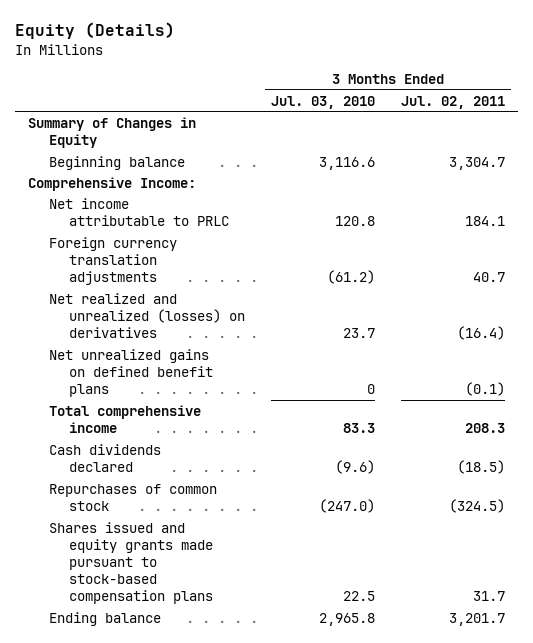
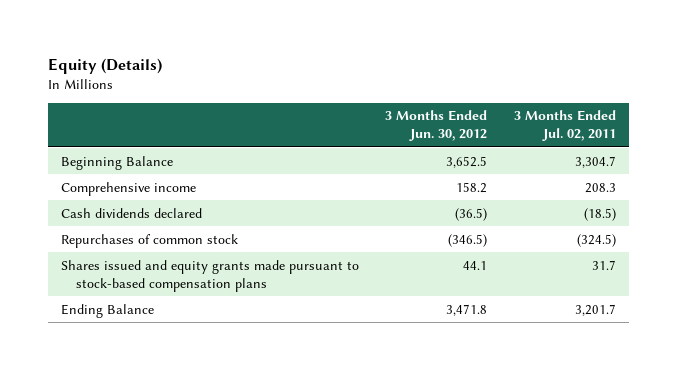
[270,95,375,109] Jul. 03, 2010 -> none
none -> [385,110,488,142] 3 Months Ended Jun. 30, 2012
[28,116,197,148] Summary of Changes in Equity -> none
[28,176,197,191] Comprehensive Income: -> none
[48,197,230,226] Net income attributable to PRLC -> none
[48,236,177,286] Foreign currency translation adjustments -> none
[48,292,246,339] Net realized and unrealized (losses) on derivatives -> none
[48,348,214,398] Net unrealized gains on defined benefit plans -> none
[48,155,185,170] Beginning balance -> [61,155,174,170] Beginning Balance
[48,404,201,433] Total comprehensive income -> [61,181,197,196] Comprehensive income
[48,611,161,626] Ending balance -> [61,303,155,318] Ending Balance

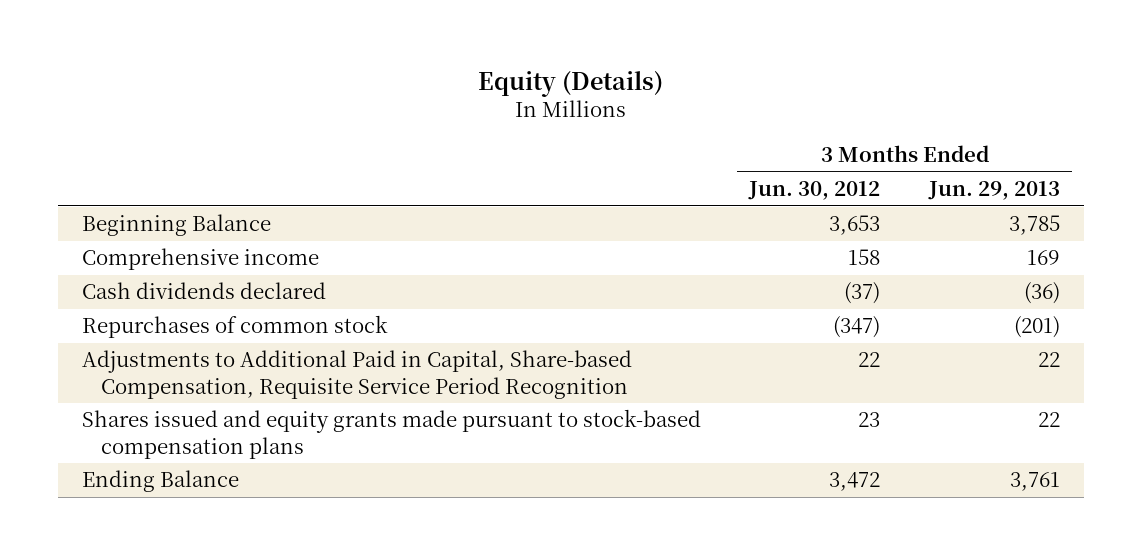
[513,110,616,142] 3 Months Ended Jul. 02, 2011 -> none
none -> [927,181,1060,201] Jun. 29, 2013
[446,155,488,168] 3,652.5 -> [829,215,881,236] 3,653
[456,181,488,193] 158.2 -> [848,249,881,266] 158
[455,207,488,221] (36.5) -> [844,282,881,305] (37)
[448,233,488,247] (346.5) -> [833,316,881,339] (347)
none -> [82,350,633,399] Adjustments to Additional Paid in Capital, Share-based Compensation, Requisite Service Period Recognition
[463,260,488,270] 44.1 -> [858,412,881,428] 23
[446,303,488,316] 3,471.8 -> [829,472,881,492] 3,472

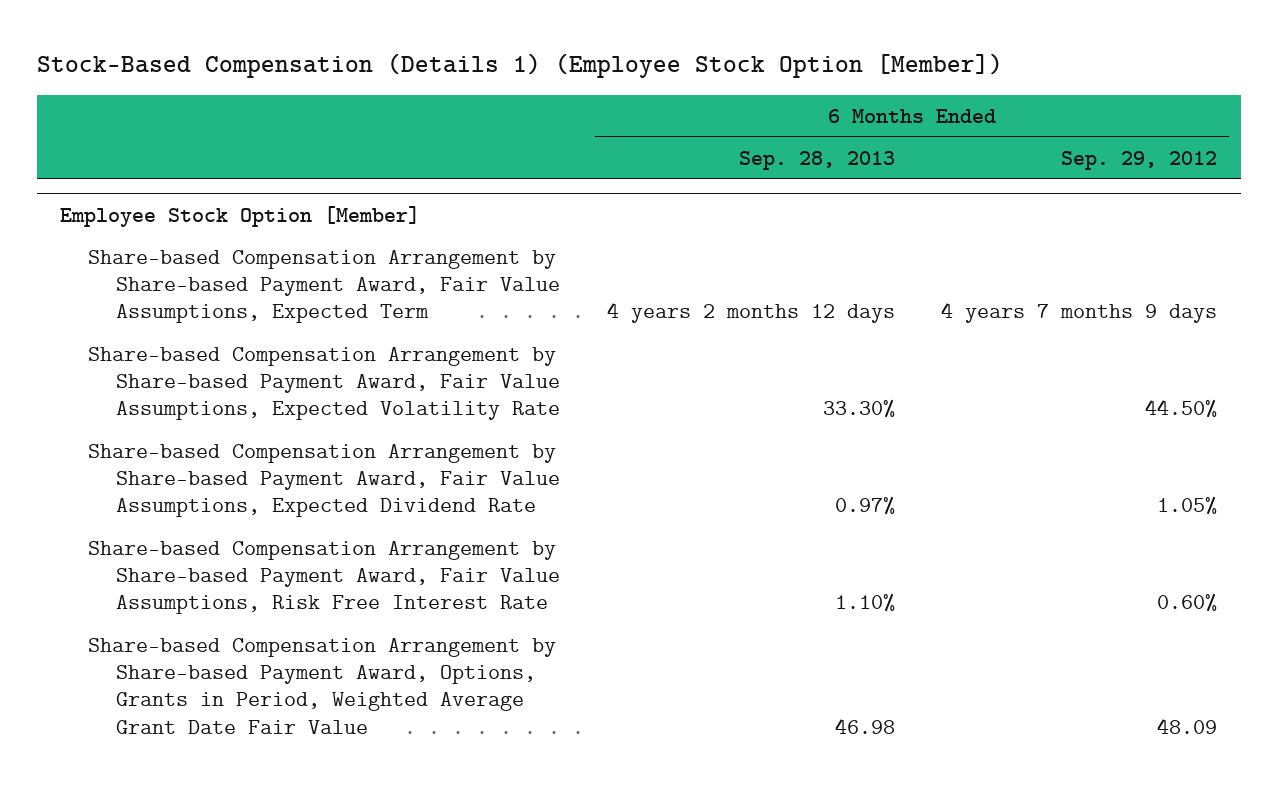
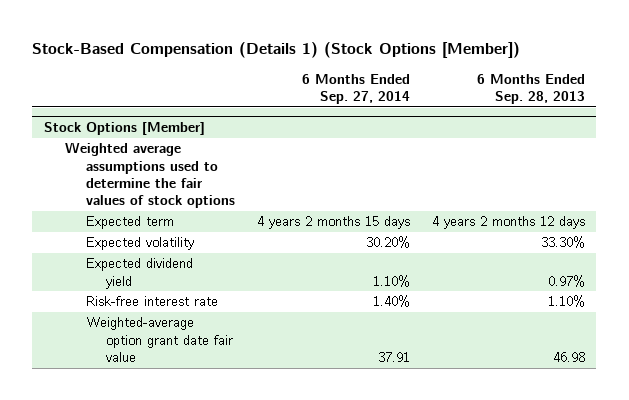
[37,53,1004,79] Stock-Based Compensation (Details 1) (Employee Stock Option [Member]) -> [32,42,521,59] Stock-Based Compensation (Details 1) (Stock Options [Member])
[1061,150,1218,170] Sep. 29, 2012 -> none
none -> [301,73,410,105] 6 Months Ended Sep. 27, 2014
[60,205,421,227] Employee Stock Option [Member] -> [43,122,205,136] Stock Options [Member]
none -> [64,142,235,209] Weighted average assumptions used to determine the fair values of stock options
[88,249,561,324] Share-based Compensation Arrangement by Share-based Payment Award, Fair Value Assumptions, Expected Term -> [85,216,174,230] Expected term
[88,346,561,421] Share-based Compensation Arrangement by Share-based Payment Award, Fair Value Assumptions, Expected Volatility Rate -> [85,237,194,251] Expected volatility
[88,443,561,518] Share-based Compensation Arrangement by Share-based Payment Award, Fair Value Assumptions, Expected Dividend Rate -> [85,258,193,289] Expected dividend yield
[88,540,561,615] Share-based Compensation Arrangement by Share-based Payment Award, Fair Value Assumptions, Risk Free Interest Rate -> [85,296,218,307] Risk-free interest rate
[88,637,557,734] Share-based Compensation Arrangement by Share-based Payment Award, Options, Grants in Period, Weighted Average Grant Date Fair Value -> [85,317,234,362] Weighted-average option grant date fair value

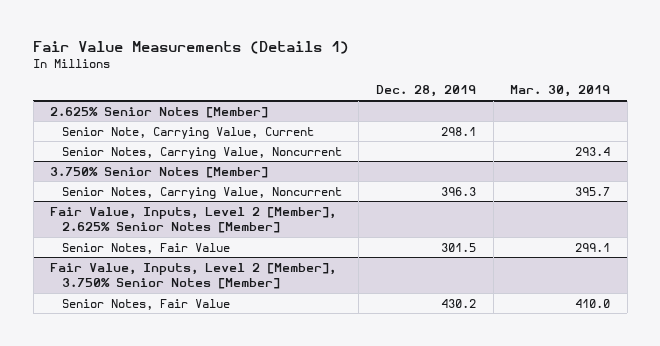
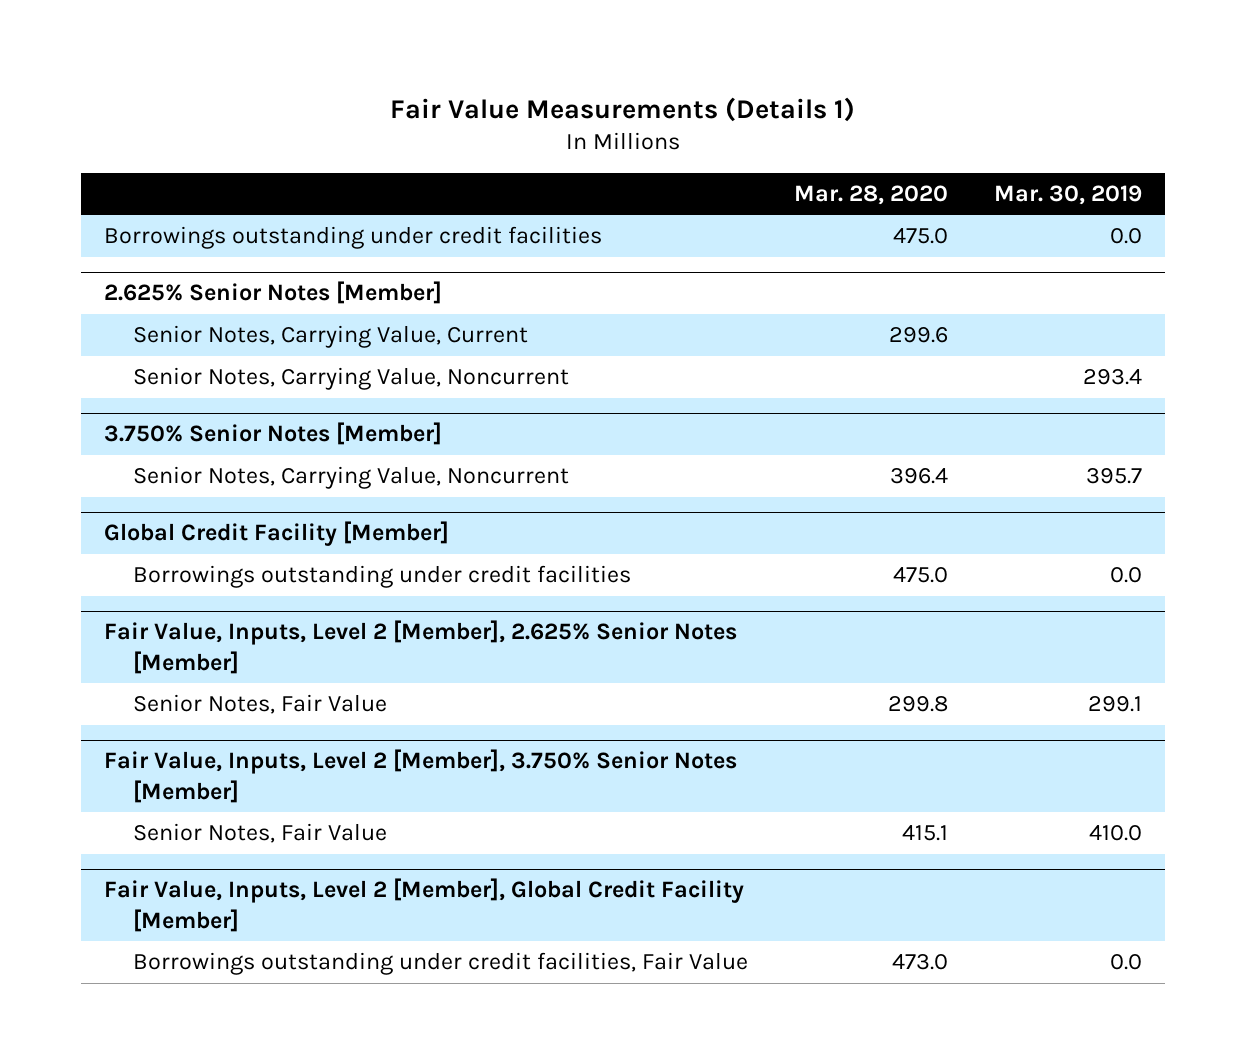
[375,85,476,98] Dec. 28, 2019 -> none
none -> [794,184,949,205] Mar. 28, 2020
none -> [103,226,602,250] Borrowings outstanding under credit facilities
[61,126,314,139] Senior Note, Carrying Value, Current -> [133,325,529,349] Senior Notes, Carrying Value, Current
none -> [103,521,449,547] Global Credit Facility [Member]
none -> [133,565,632,589] Borrowings outstanding under credit facilities
none -> [103,878,744,932] Fair Value, Inputs, Level 2 [Member], Global Credit Facility [Member]
none -> [133,952,749,976] Borrowings outstanding under credit facilities, Fair Value

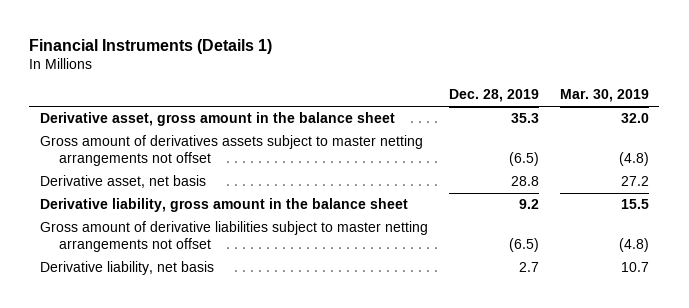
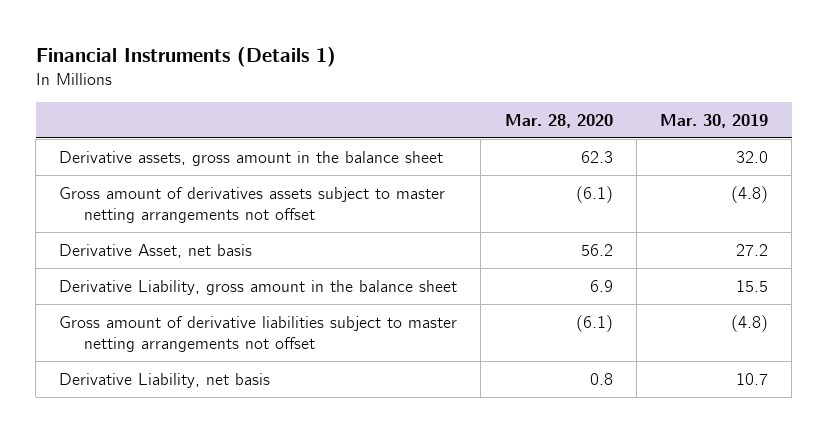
[448,89,539,103] Dec. 28, 2019 -> none
none -> [504,114,613,129] Mar. 28, 2020
[39,112,395,127] Derivative asset, gross amount in the balance sheet -> [59,150,444,166] Derivative assets, gross amount in the balance sheet
[39,175,206,189] Derivative asset, net basis -> [59,243,253,258] Derivative Asset, net basis
[39,198,408,213] Derivative liability, gross amount in the balance sheet -> [59,279,458,295] Derivative Liability, gross amount in the balance sheet
[39,261,214,276] Derivative liability, net basis -> [59,372,271,388] Derivative Liability, net basis

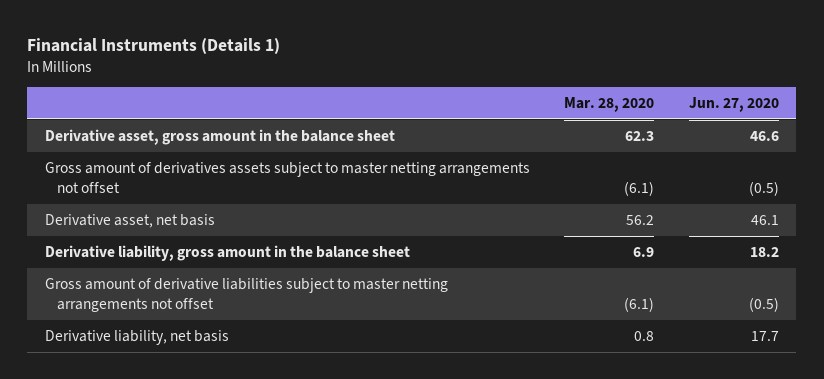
[659,114,768,129] Mar. 30, 2019 -> none
none -> [689,96,780,112] Jun. 27, 2020
[59,150,444,166] Derivative assets, gross amount in the balance sheet -> [44,128,395,145] Derivative asset, gross amount in the balance sheet
[59,243,253,258] Derivative Asset, net basis -> [44,213,215,228] Derivative asset, net basis
[59,279,458,295] Derivative Liability, gross amount in the balance sheet -> [44,244,410,261] Derivative liability, gross amount in the balance sheet
[59,372,271,388] Derivative Liability, net basis -> [44,329,229,345] Derivative liability, net basis

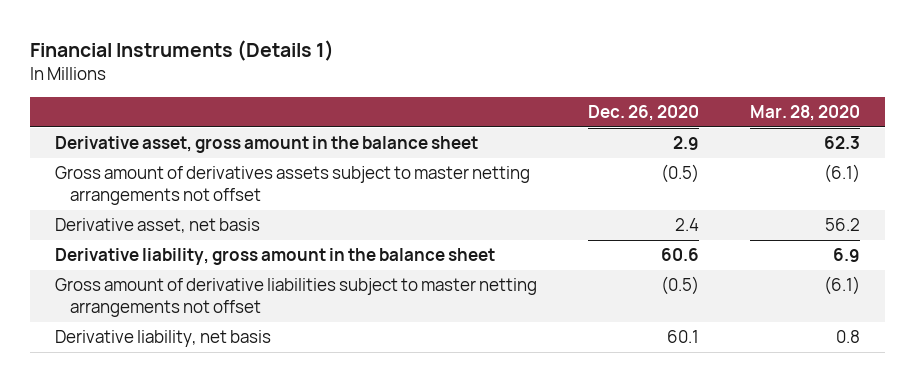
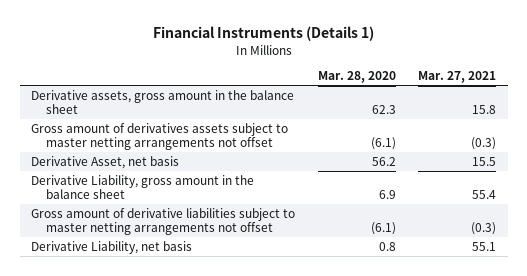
[587,105,699,122] Dec. 26, 2020 -> none
none -> [418,71,497,84] Mar. 27, 2021
[55,136,479,154] Derivative asset, gross amount in the balance sheet -> [31,89,295,115] Derivative assets, gross amount in the balance sheet
[55,218,261,234] Derivative asset, net basis -> [31,155,180,169] Derivative Asset, net basis
[55,248,496,266] Derivative liability, gross amount in the balance sheet -> [31,174,255,200] Derivative Liability, gross amount in the balance sheet
[55,330,272,348] Derivative liability, net basis -> [31,240,193,254] Derivative Liability, net basis

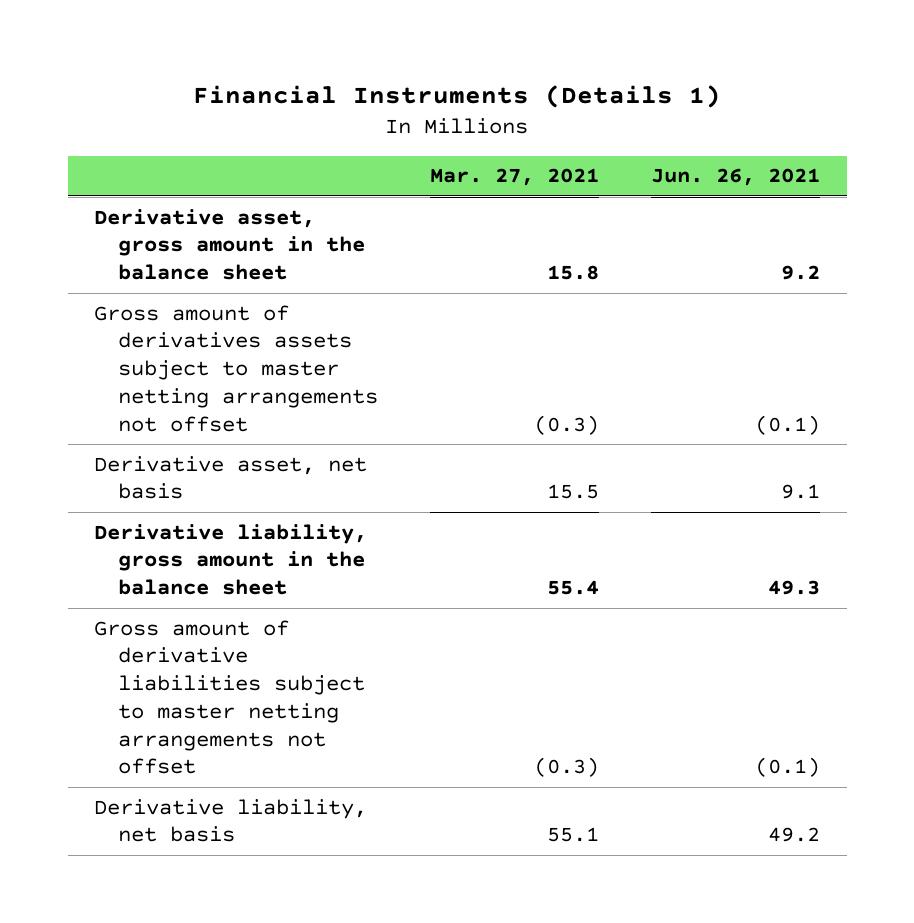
[317,71,396,84] Mar. 28, 2020 -> none
none -> [651,168,821,187] Jun. 26, 2021
[31,89,295,115] Derivative assets, gross amount in the balance sheet -> [93,208,365,281] Derivative asset, gross amount in the balance sheet
[31,155,180,169] Derivative Asset, net basis -> [93,455,367,500] Derivative asset, net basis
[31,174,255,200] Derivative Liability, gross amount in the balance sheet -> [93,523,367,596] Derivative liability, gross amount in the balance sheet
[31,240,193,254] Derivative Liability, net basis -> [93,798,367,843] Derivative liability, net basis

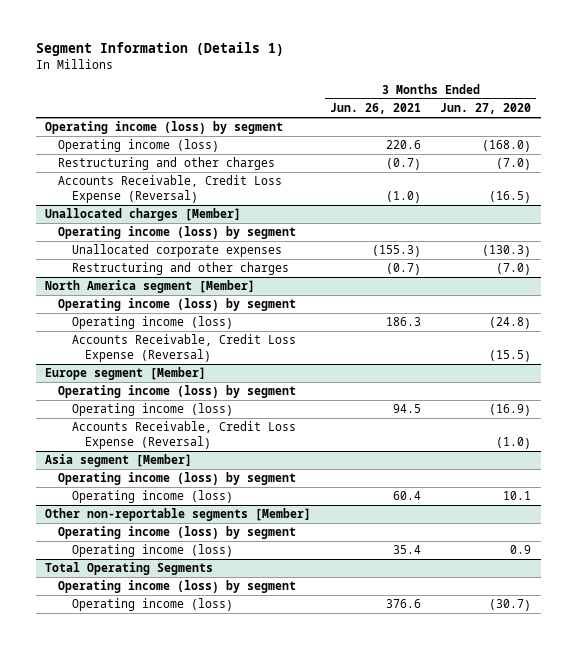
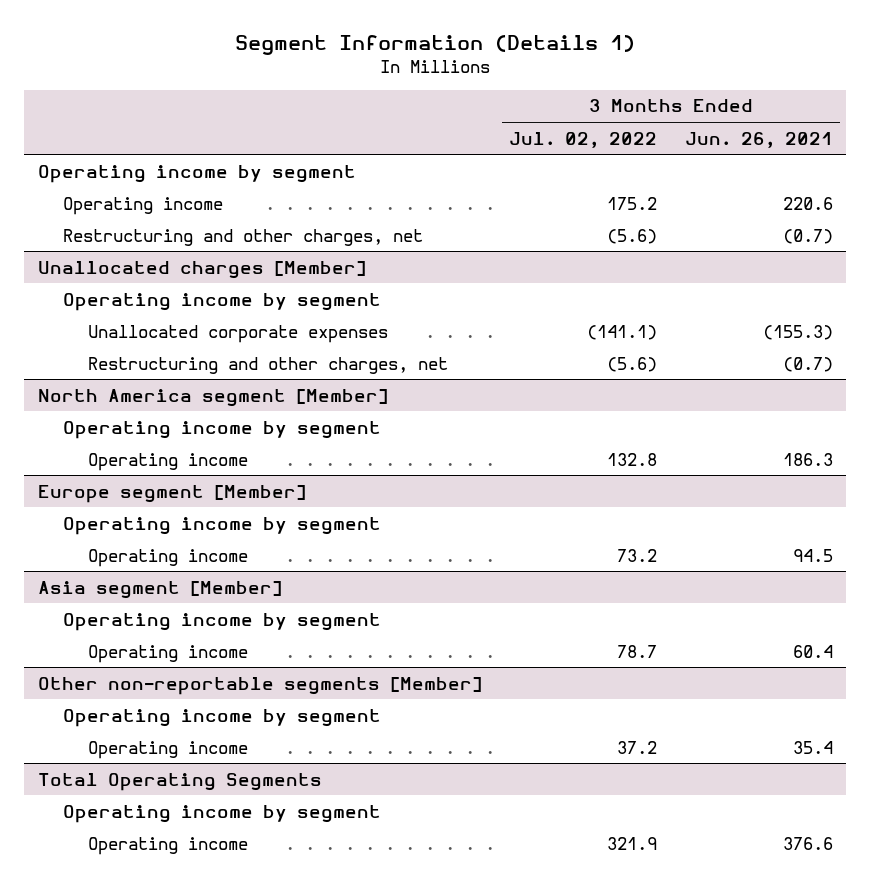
[440,102,532,114] Jun. 27, 2020 -> none
none -> [509,131,658,148] Jul. 02, 2022
[58,175,283,203] Accounts Receivable, Credit Loss Expense (Reversal) -> none
[45,121,284,135] Operating income (loss) by segment -> [37,164,356,183] Operating income by segment
[58,139,220,153] Operating income (loss) -> [62,196,223,215] Operating income
[58,157,276,171] Restructuring and other charges -> [62,228,423,246] Restructuring and other charges, net
[58,226,297,240] Operating income (loss) by segment -> [62,292,381,311] Operating income by segment
[71,262,289,276] Restructuring and other charges -> [87,356,448,374] Restructuring and other charges, net
[71,334,296,362] Accounts Receivable, Credit Loss Expense (Reversal) -> none
[58,298,297,312] Operating income (loss) by segment -> [62,420,381,439] Operating income by segment
[71,316,233,330] Operating income (loss) -> [87,452,248,471] Operating income
[71,421,296,449] Accounts Receivable, Credit Loss Expense (Reversal) -> none
[58,385,297,399] Operating income (loss) by segment -> [62,516,381,535] Operating income by segment
[71,403,233,417] Operating income (loss) -> [87,548,248,567] Operating income
[58,472,297,486] Operating income (loss) by segment -> [62,612,381,631] Operating income by segment
[71,490,233,504] Operating income (loss) -> [87,644,248,663] Operating income
[58,526,297,540] Operating income (loss) by segment -> [62,708,381,727] Operating income by segment
[71,544,233,558] Operating income (loss) -> [87,740,248,759] Operating income
[58,580,297,594] Operating income (loss) by segment -> [62,804,381,823] Operating income by segment
[71,598,233,612] Operating income (loss) -> [87,836,248,855] Operating income

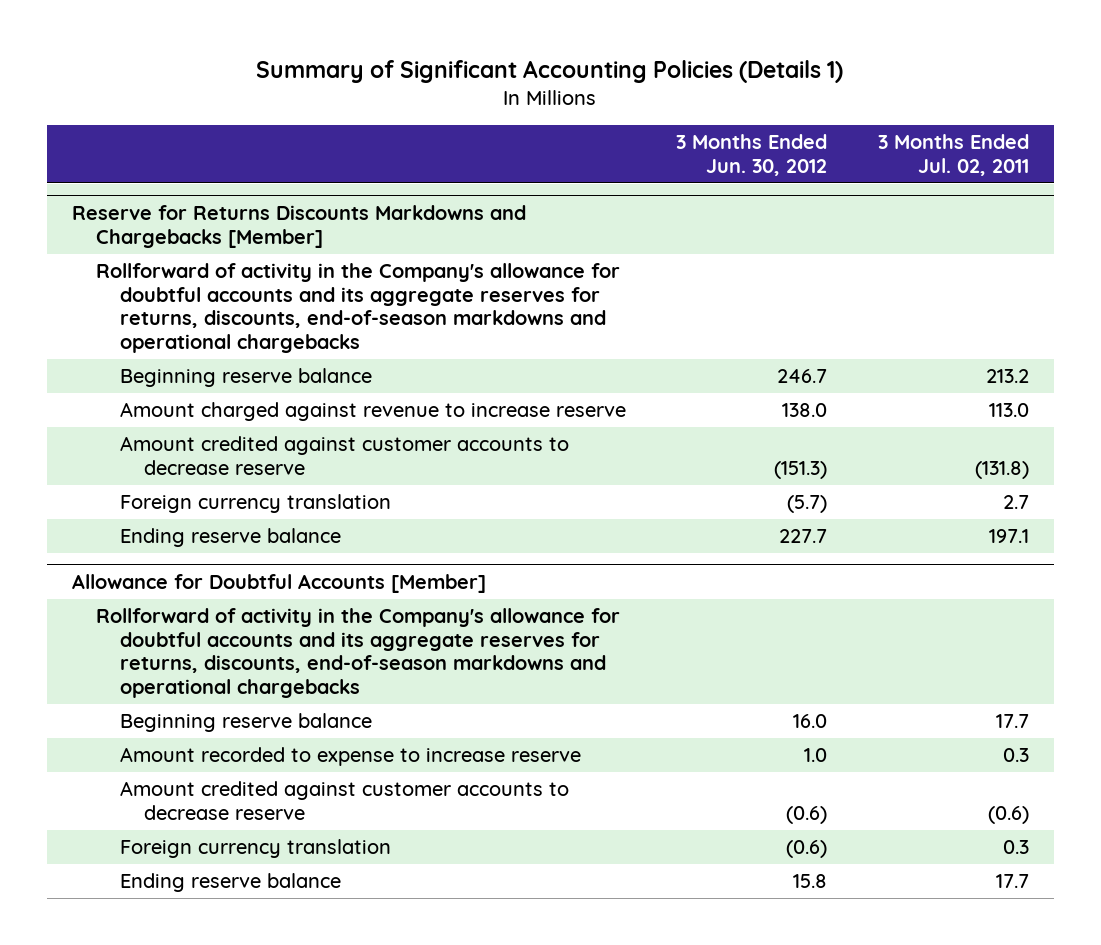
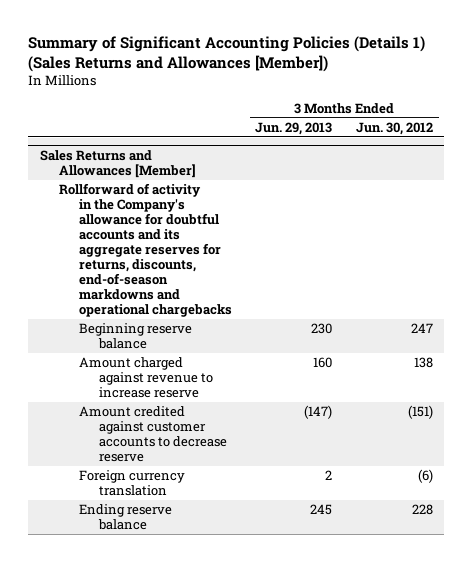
[256,59,844,83] Summary of Significant Accounting Policies (Details 1) -> [28,36,426,73] Summary of Significant Accounting Policies (Details 1) (Sales Returns and Allowances [Member])
[877,134,1029,176] 3 Months Ended Jul. 02, 2011 -> none
none -> [255,121,333,135] Jun. 29, 2013
[71,205,526,248] Reserve for Returns Discounts Markdowns and Chargebacks [Member] -> none
[95,263,620,353] Rollforward of activity in the Company's allowance for doubtful accounts and its aggregate reserves for returns, discounts, end-of-season markdowns and operational chargebacks -> none
[119,368,372,388] Beginning reserve balance -> none
[119,402,626,422] Amount charged against revenue to increase reserve -> none
[119,436,569,475] Amount credited against customer accounts to decrease reserve -> none
[119,494,391,514] Foreign currency translation -> none
[119,528,341,548] Ending reserve balance -> none
[71,574,486,594] Allowance for Doubtful Accounts [Member] -> none
none -> [39,149,197,178] Sales Returns and Allowances [Member]
[119,747,581,767] Amount recorded to expense to increase reserve -> none
[793,714,828,729] 16.0 -> [410,323,433,334] 247
none -> [79,357,213,399] Amount charged against revenue to increase reserve
[786,805,828,824] (0.6) -> [407,405,433,420] (151)
[786,840,828,859] (0.6) -> [417,469,433,484] (6)
[793,874,828,889] 15.8 -> [411,504,433,516] 228

